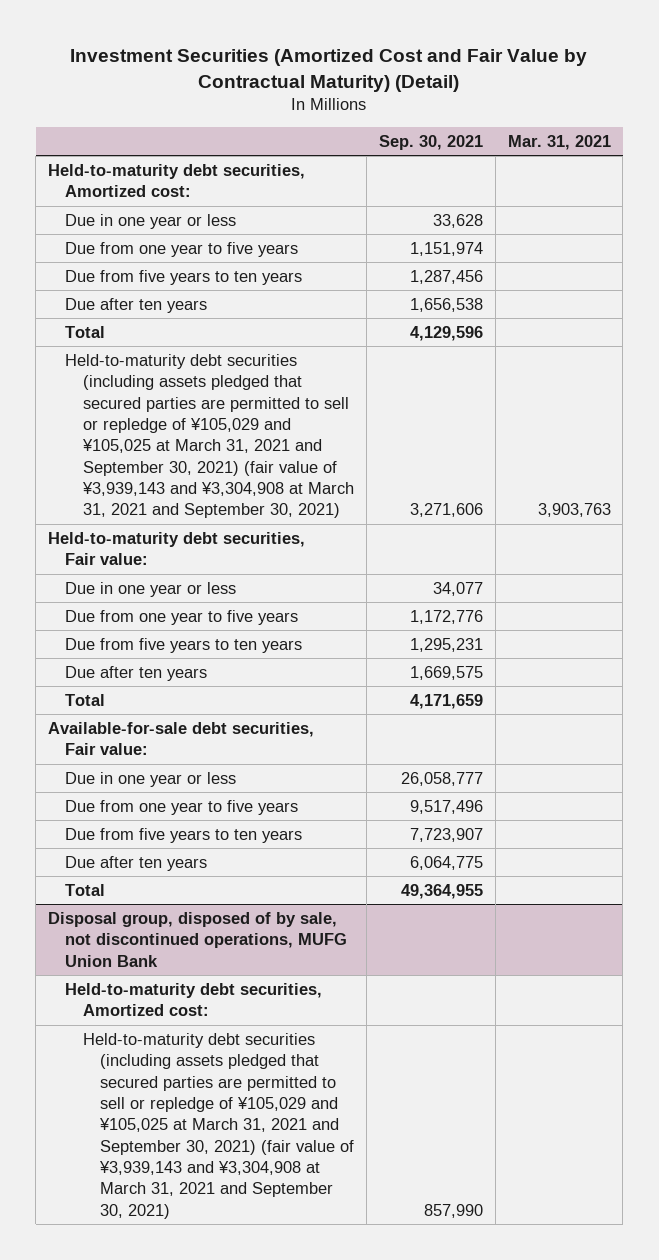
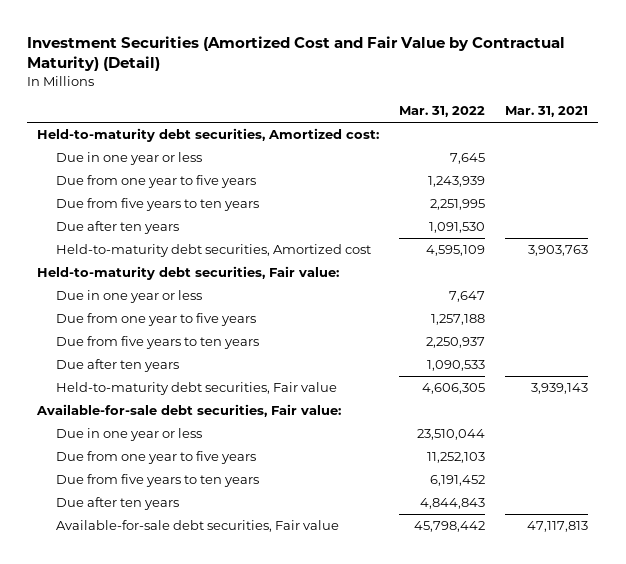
[378,134,483,150] Sep. 30, 2021 -> none
none -> [399,106,486,118] Mar. 31, 2022
[65,326,106,339] Total -> none
[65,354,354,519] Held-to-maturity debt securities (including assets pledged that secured parties are permitted to sell or repledge of ¥105,029 and ¥105,025 at March 31, 2021 and September 30, 2021) (fair value of ¥3,939,143 and ¥3,304,908 at March 31, 2021 and September 30, 2021) -> [55,244,371,258] Held-to-maturity debt securities, Amortized cost
[65,694,106,707] Total -> none
none -> [55,382,337,396] Held-to-maturity debt securities, Fair value
[65,884,106,897] Total -> none
[47,912,348,967] Disposal group, disposed of by sale, not discontinued operations, MUFG Union Bank -> none
[65,983,323,1017] Held-to-maturity debt securities, Amortized cost: -> none
[82,1033,354,1219] Held-to-maturity debt securities (including assets pledged that secured parties are permitted to sell or repledge of ¥105,029 and ¥105,025 at March 31, 2021 and September 30, 2021) (fair value of ¥3,939,143 and ¥3,304,908 at March 31, 2021 and September 30, 2021) -> none
none -> [55,520,339,533] Available-for-sale debt securities, Fair value

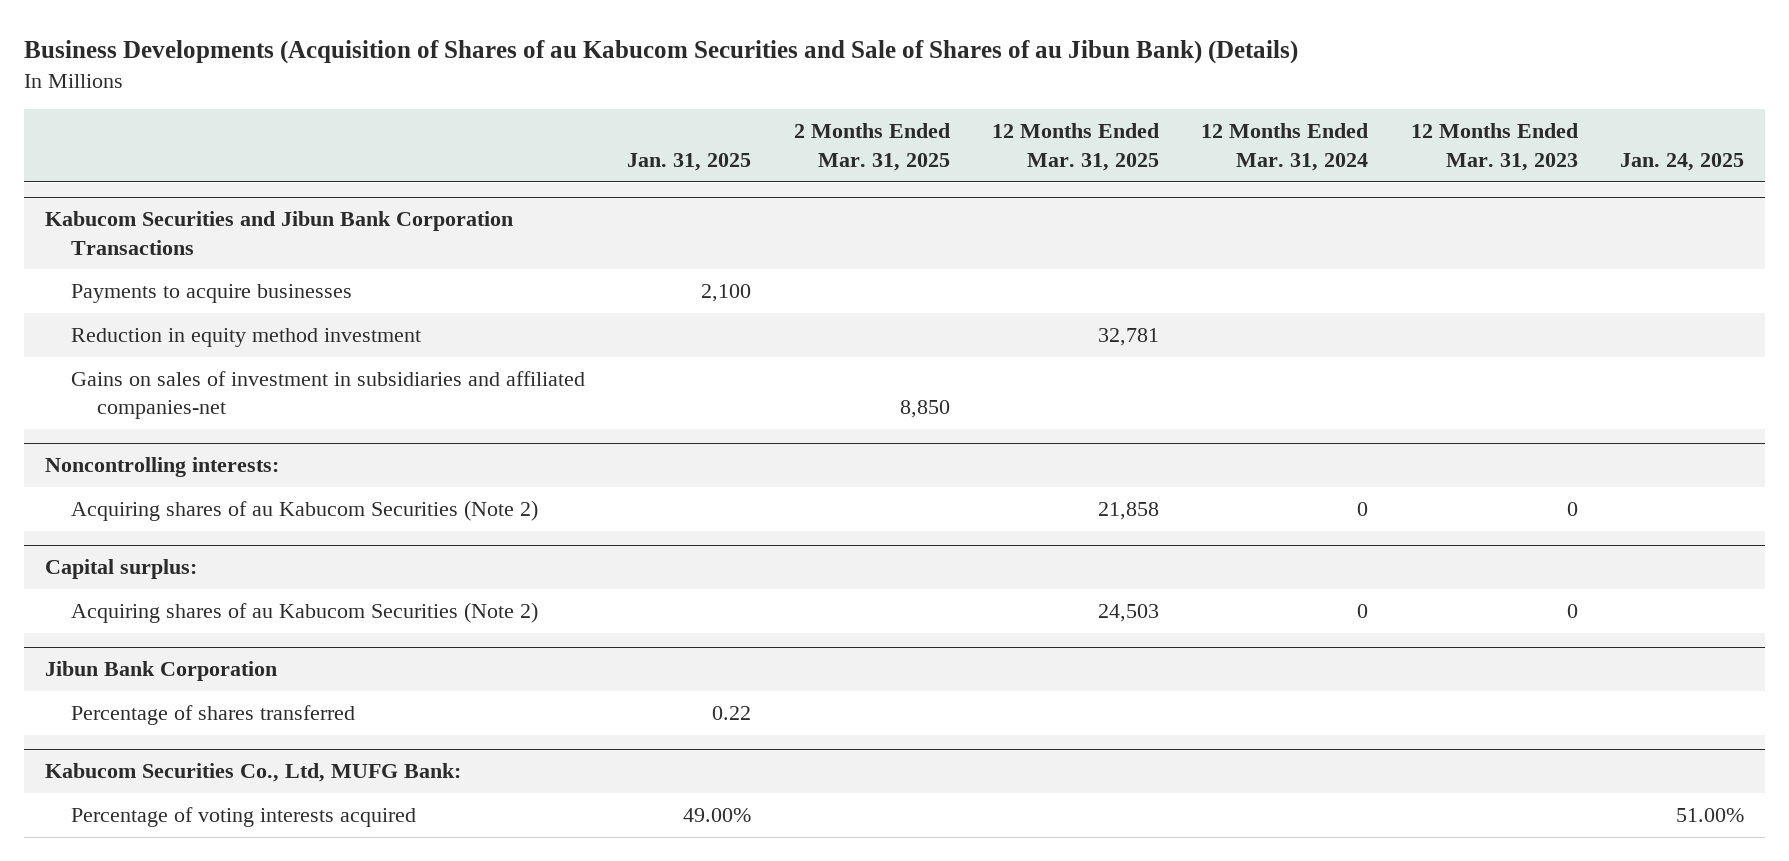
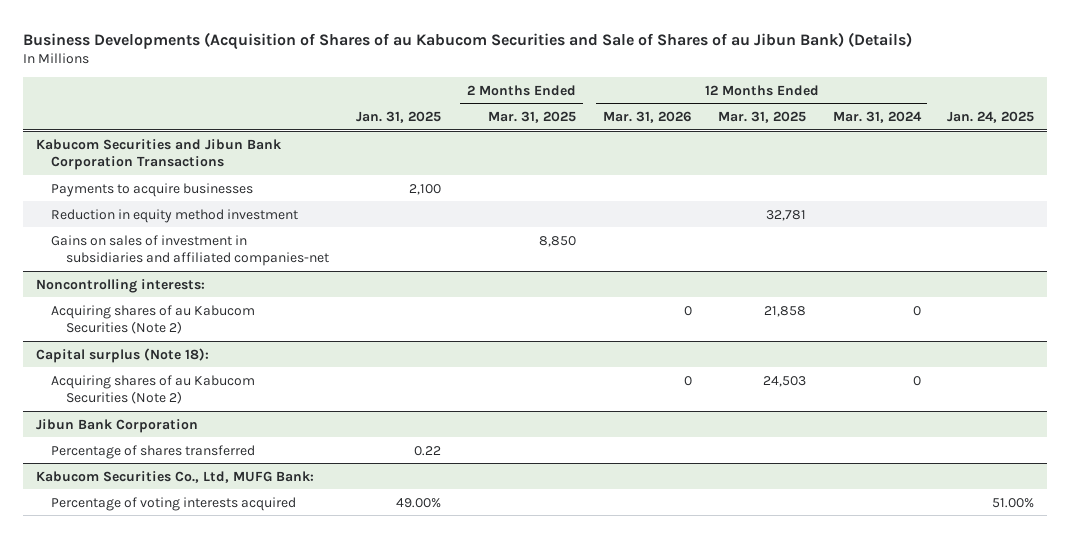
[1410,123,1578,171] 12 Months Ended Mar. 31, 2023 -> none
none -> [602,111,692,124] Mar. 31, 2026
[45,559,198,580] Capital surplus: -> [36,347,210,363] Capital surplus (Note 18):

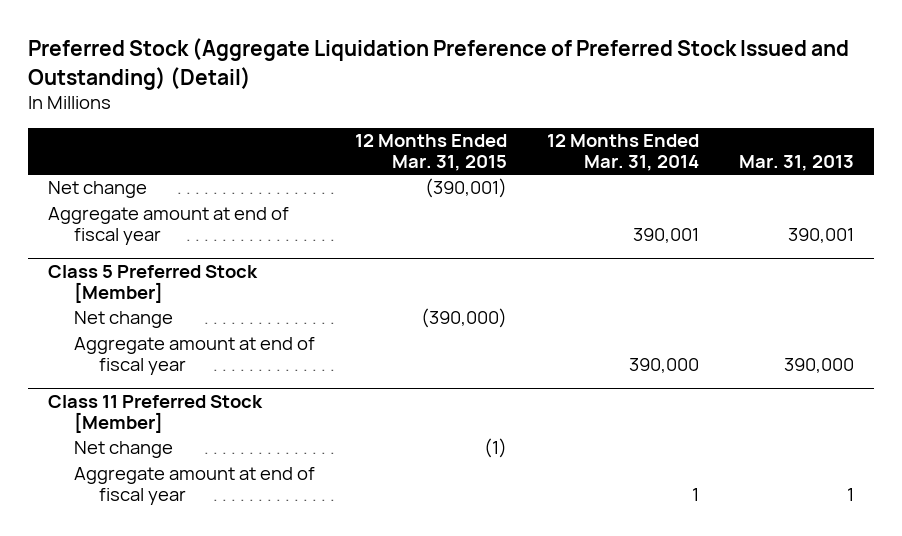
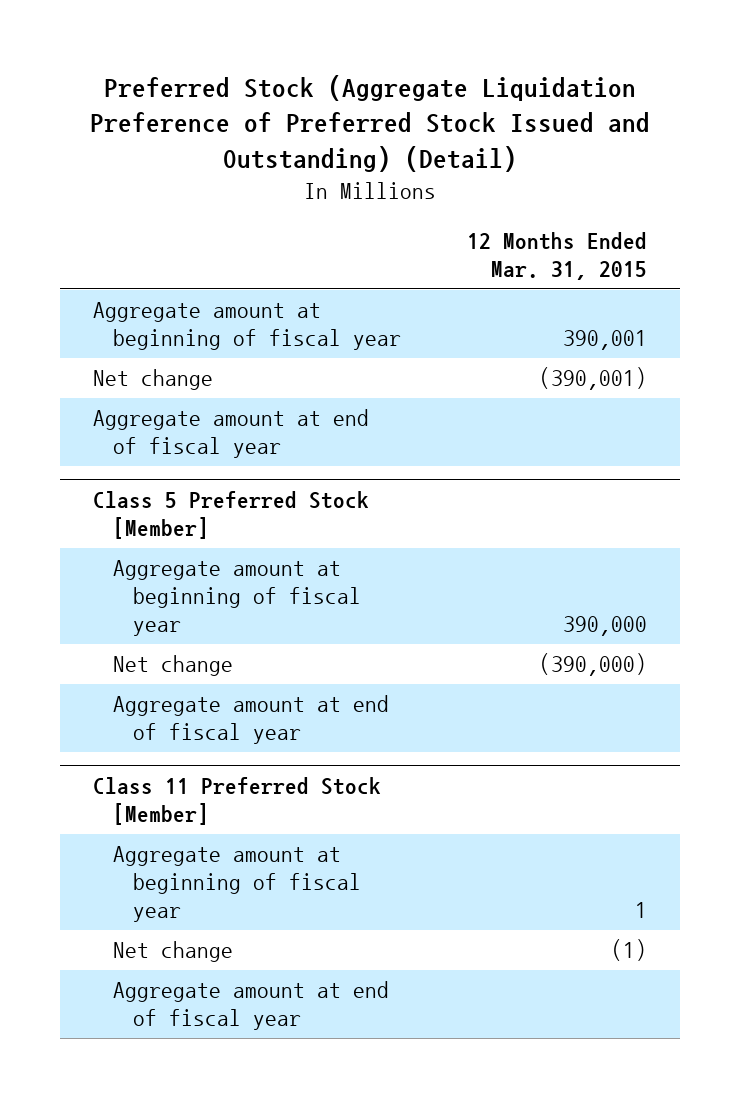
[546,134,699,172] 12 Months Ended Mar. 31, 2014 -> none
[738,155,854,172] Mar. 31, 2013 -> none
none -> [92,302,401,351] Aggregate amount at beginning of fiscal year
none -> [112,560,362,637] Aggregate amount at beginning of fiscal year
none -> [112,846,362,923] Aggregate amount at beginning of fiscal year

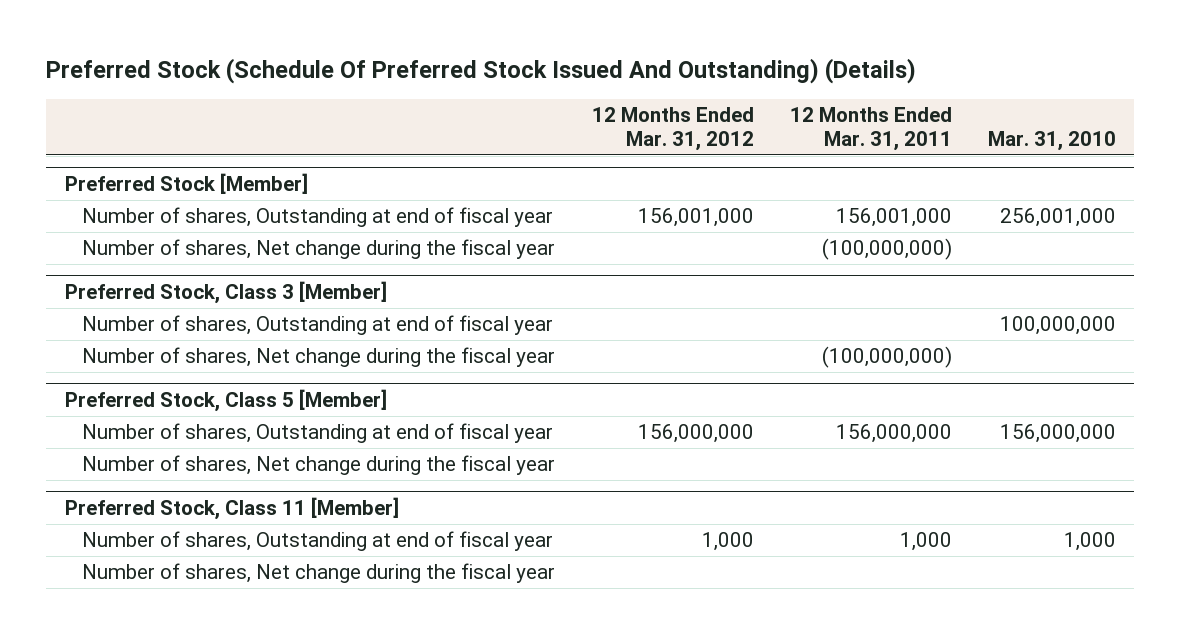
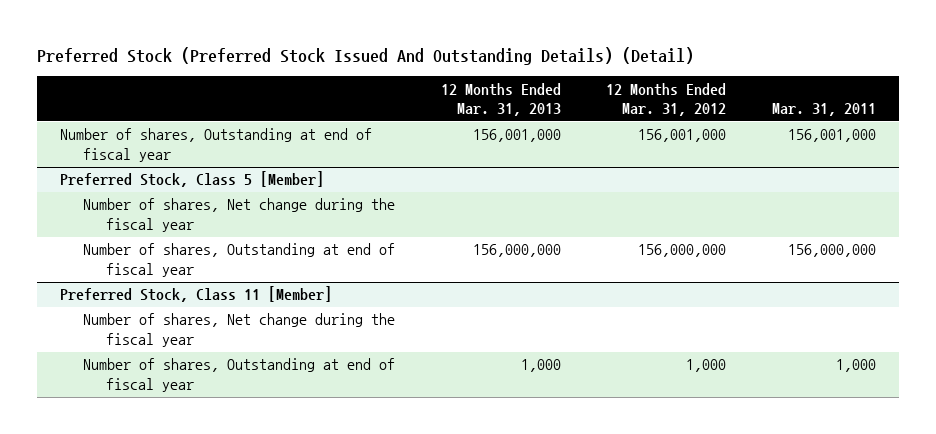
[46,58,917,85] Preferred Stock (Schedule Of Preferred Stock Issued And Outstanding) (Details) -> [37,46,695,65] Preferred Stock (Preferred Stock Issued And Outstanding Details) (Detail)
[790,107,953,152] 12 Months Ended Mar. 31, 2011 -> none
[988,131,1117,152] Mar. 31, 2010 -> none
none -> [440,82,561,117] 12 Months Ended Mar. 31, 2013
none -> [771,103,876,117] Mar. 31, 2011
[64,173,308,195] Preferred Stock [Member] -> none
[82,239,556,260] Number of shares, Net change during the fiscal year -> none
[64,281,387,305] Preferred Stock, Class 3 [Member] -> none
[82,315,554,336] Number of shares, Outstanding at end of fiscal year -> none
[82,347,556,368] Number of shares, Net change during the fiscal year -> none
[82,423,554,444] Number of shares, Outstanding at end of fiscal year -> [82,243,395,277] Number of shares, Outstanding at end of fiscal year
[82,531,554,552] Number of shares, Outstanding at end of fiscal year -> [82,358,395,392] Number of shares, Outstanding at end of fiscal year

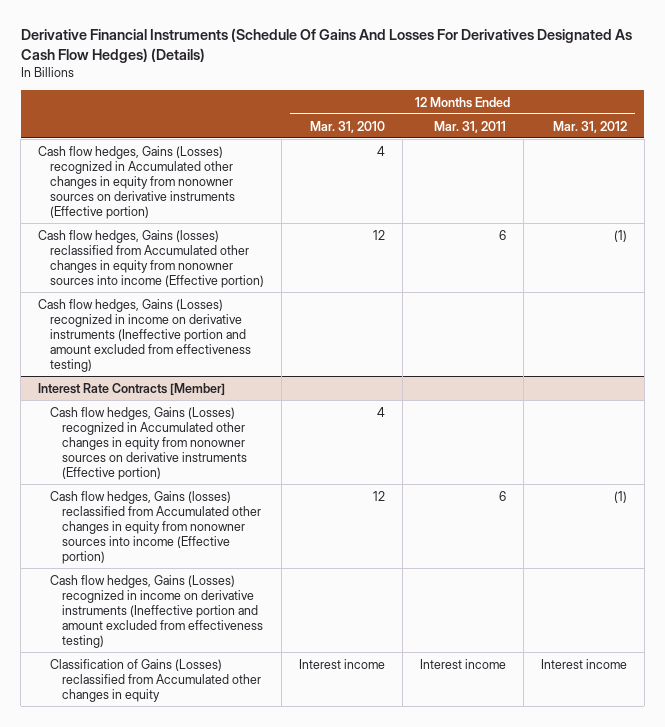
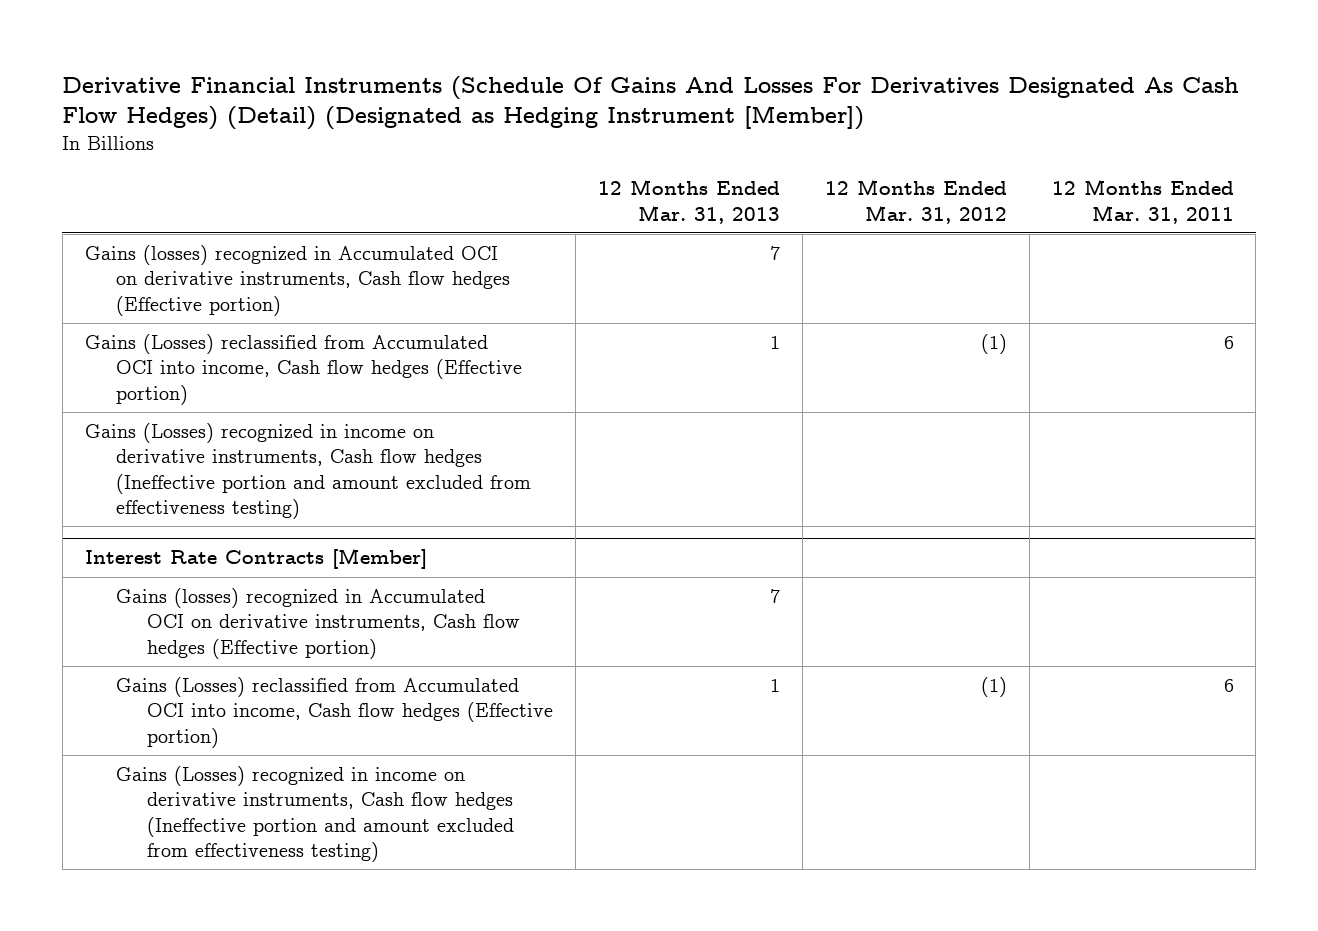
[20,28,632,64] Derivative Financial Instruments (Schedule Of Gains And Losses For Derivatives Designated As Cash Flow Hedges) (Details) -> [62,75,1240,131] Derivative Financial Instruments (Schedule Of Gains And Losses For Derivatives Designated As Cash Flow Hedges) (Detail) (Designated as Hedging Instrument [Member])
[310,120,386,133] Mar. 31, 2010 -> none
none -> [597,179,780,224] 12 Months Ended Mar. 31, 2013
[38,145,236,220] Cash flow hedges, Gains (Losses) recognized in Accumulated other changes in equity from nonowner sources on derivative instruments (Effective portion) -> [84,244,510,316] Gains (losses) recognized in Accumulated OCI on derivative instruments, Cash flow hedges (Effective portion)
[38,229,265,288] Cash flow hedges, Gains (losses) reclassified from Accumulated other changes in equity from nonowner sources into income (Effective portion) -> [84,333,522,405] Gains (Losses) reclassified from Accumulated OCI into income, Cash flow hedges (Effective portion)
[38,298,252,373] Cash flow hedges, Gains (Losses) recognized in income on derivative instruments (Ineffective portion and amount excluded from effectiveness testing) -> [84,422,531,519] Gains (Losses) recognized in income on derivative instruments, Cash flow hedges (Ineffective portion and amount excluded from effectiveness testing)
[50,658,262,702] Classification of Gains (Losses) reclassified from Accumulated other changes in equity -> none
[50,406,248,481] Cash flow hedges, Gains (Losses) recognized in Accumulated other changes in equity from nonowner sources on derivative instruments (Effective portion) -> [115,587,520,659] Gains (losses) recognized in Accumulated OCI on derivative instruments, Cash flow hedges (Effective portion)
[50,490,262,565] Cash flow hedges, Gains (losses) reclassified from Accumulated other changes in equity from nonowner sources into income (Effective portion) -> [115,676,553,748] Gains (Losses) reclassified from Accumulated OCI into income, Cash flow hedges (Effective portion)
[50,574,264,649] Cash flow hedges, Gains (Losses) recognized in income on derivative instruments (Ineffective portion and amount excluded from effectiveness testing) -> [115,765,514,862] Gains (Losses) recognized in income on derivative instruments, Cash flow hedges (Ineffective portion and amount excluded from effectiveness testing)

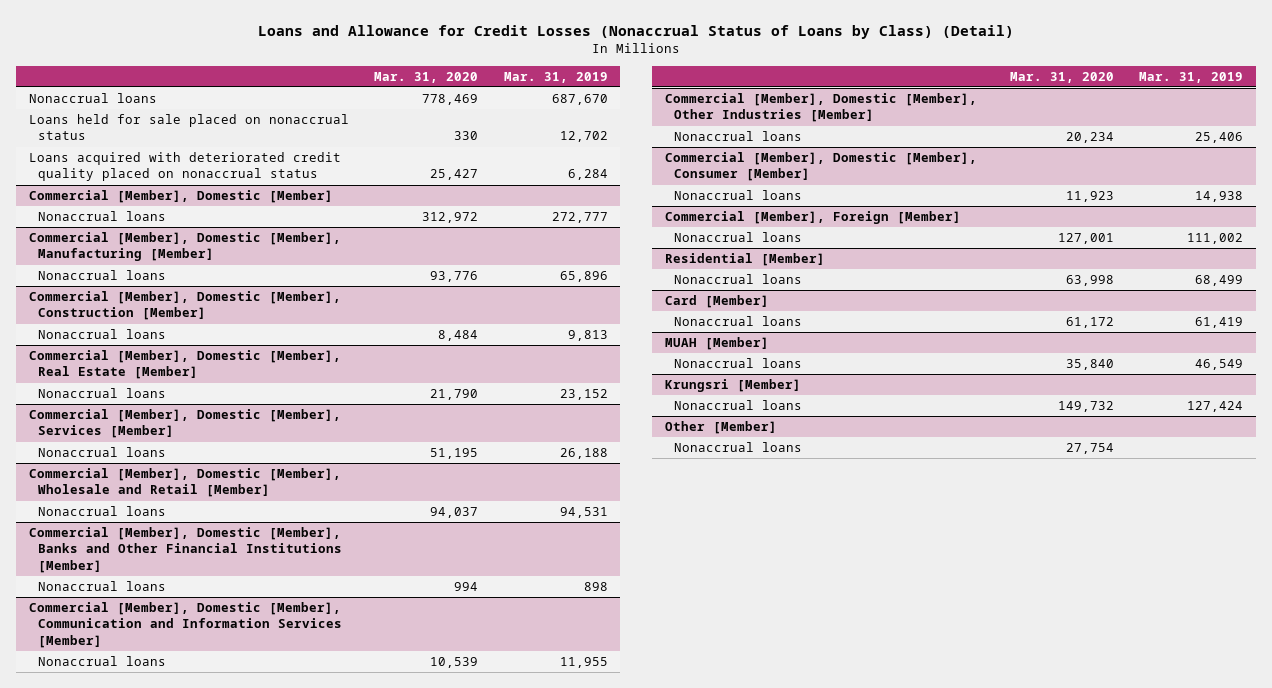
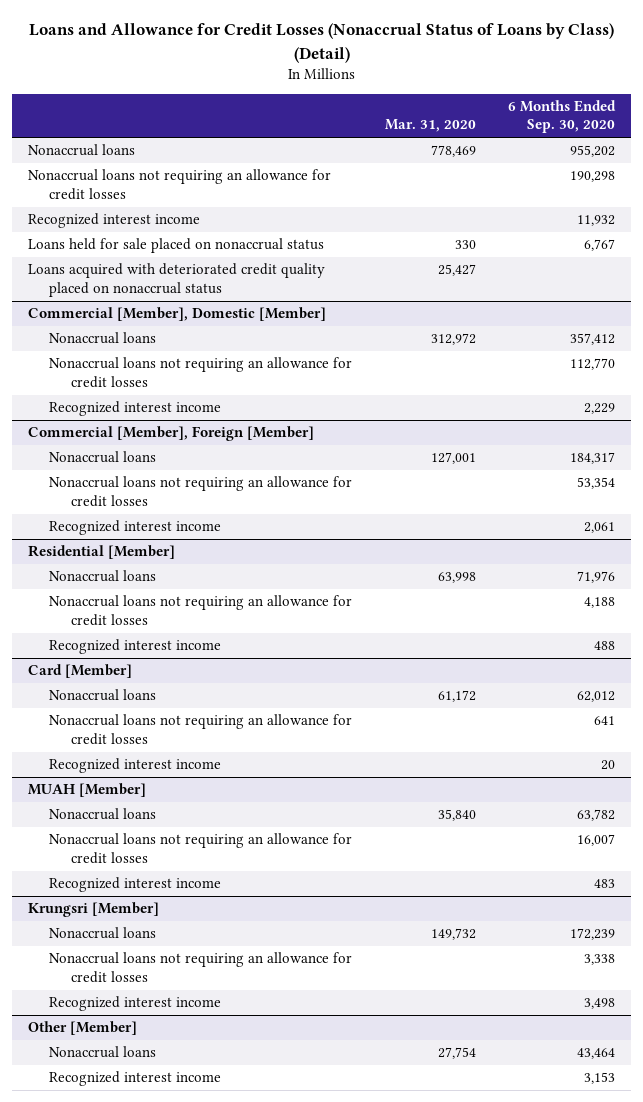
[503,71,608,83] Mar. 31, 2019 -> none
none -> [508,100,617,134] 6 Months Ended Sep. 30, 2020
none -> [28,169,332,200] Nonaccrual loans not requiring an allowance for credit losses
none -> [28,213,201,229] Recognized interest income
[29,232,342,262] Commercial [Member], Domestic [Member], Manufacturing [Member] -> none
[38,270,167,281] Nonaccrual loans -> none
[29,291,342,321] Commercial [Member], Domestic [Member], Construction [Member] -> none
[38,329,167,340] Nonaccrual loans -> none
[29,350,342,380] Commercial [Member], Domestic [Member], Real Estate [Member] -> none
[38,388,167,399] Nonaccrual loans -> none
[29,409,342,439] Commercial [Member], Domestic [Member], Services [Member] -> none
[38,447,167,458] Nonaccrual loans -> none
[29,468,342,498] Commercial [Member], Domestic [Member], Wholesale and Retail [Member] -> none
[38,506,167,517] Nonaccrual loans -> none
[29,527,343,573] Commercial [Member], Domestic [Member], Banks and Other Financial Institutions [Member] -> none
[38,581,167,592] Nonaccrual loans -> none
[29,602,343,648] Commercial [Member], Domestic [Member], Communication and Information Services [Member] -> none
[38,656,167,667] Nonaccrual loans -> none
[664,93,977,123] Commercial [Member], Domestic [Member], Other Industries [Member] -> none
[673,131,802,142] Nonaccrual loans -> none
[664,152,977,182] Commercial [Member], Domestic [Member], Consumer [Member] -> none
[673,190,802,201] Nonaccrual loans -> none
none -> [49,357,353,388] Nonaccrual loans not requiring an allowance for credit losses
none -> [49,401,222,417] Recognized interest income
none -> [49,476,353,507] Nonaccrual loans not requiring an allowance for credit losses
none -> [49,520,222,536] Recognized interest income
none -> [49,595,353,626] Nonaccrual loans not requiring an allowance for credit losses
none -> [49,639,222,655] Recognized interest income
none -> [49,714,353,745] Nonaccrual loans not requiring an allowance for credit losses
none -> [49,758,222,774] Recognized interest income
none -> [49,833,353,864] Nonaccrual loans not requiring an allowance for credit losses
none -> [49,877,222,893] Recognized interest income
none -> [49,952,353,983] Nonaccrual loans not requiring an allowance for credit losses
none -> [49,996,222,1012] Recognized interest income
none -> [49,1071,222,1087] Recognized interest income

